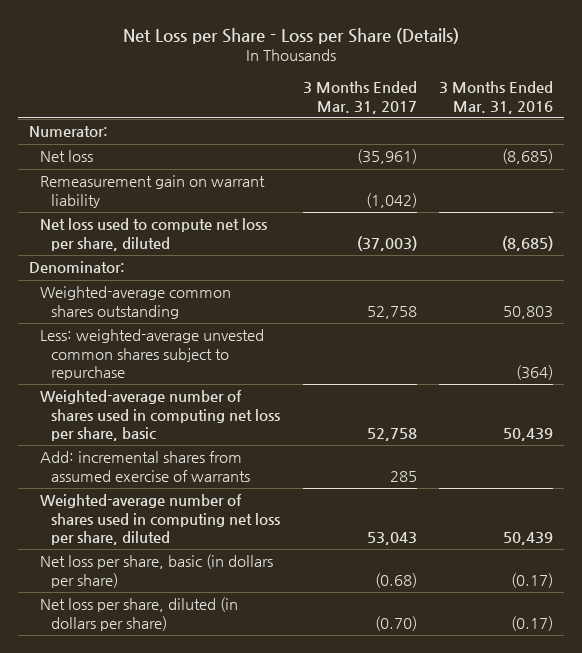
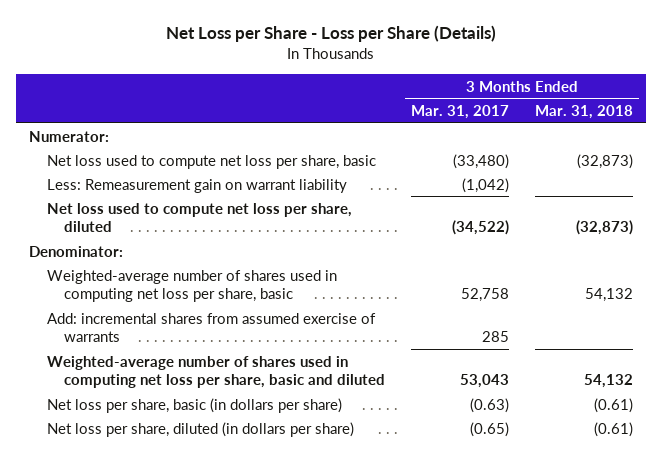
[438,81,553,114] 3 Months Ended Mar. 31, 2016 -> none
none -> [534,105,633,120] Mar. 31, 2018
[40,150,94,163] Net loss -> none
none -> [46,154,376,169] Net loss used to compute net loss per share, basic
[40,175,266,208] Remeasurement gain on warrant liability -> [46,178,347,193] Less: Remeasurement gain on warrant liability
[356,235,417,251] (37,003) -> [452,220,510,236] (34,522)
[40,286,232,319] Weighted-average common shares outstanding -> none
[40,329,265,381] Less: weighted-average unvested common shares subject to repurchase -> none
[40,494,281,546] Weighted-average number of shares used in computing net loss per share, diluted -> [46,355,386,389] Weighted-average number of shares used in computing net loss per share, basic and diluted
[374,572,417,588] (0.68) -> [470,397,510,413] (0.63)
[374,615,417,631] (0.70) -> [470,421,510,437] (0.65)

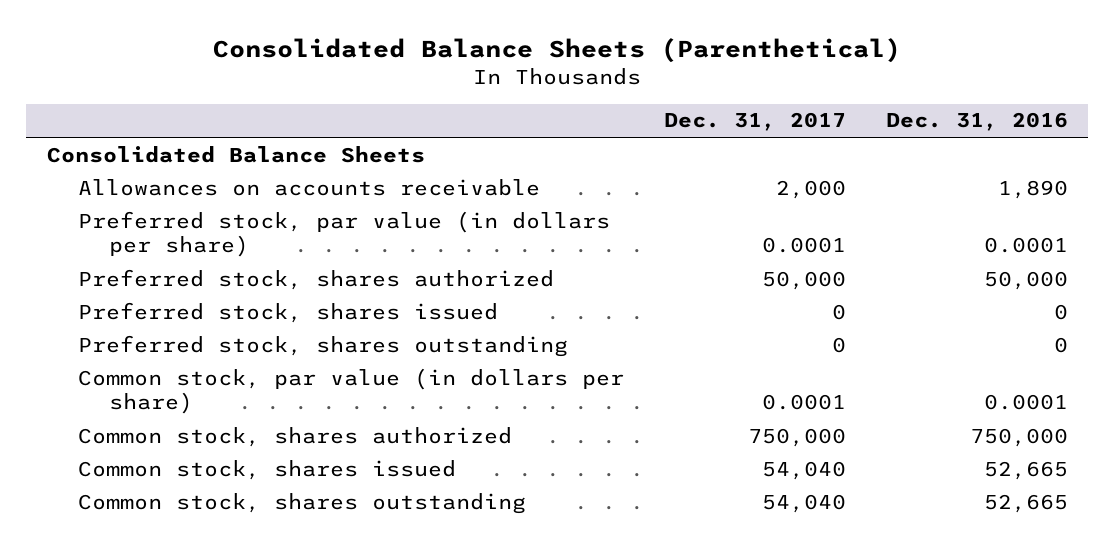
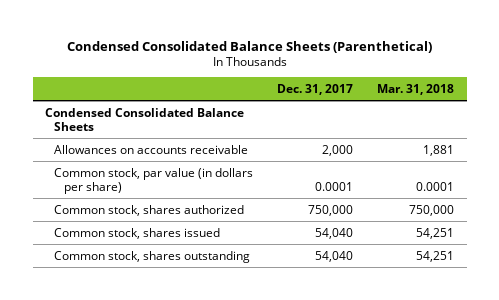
[213,38,902,64] Consolidated Balance Sheets (Parenthetical) -> [66,40,432,53] Condensed Consolidated Balance Sheets (Parenthetical)
[886,112,1069,132] Dec. 31, 2016 -> none
none -> [377,83,455,95] Mar. 31, 2018
[46,145,425,163] Consolidated Balance Sheets -> [44,107,244,131] Condensed Consolidated Balance Sheets
[77,210,610,258] Preferred stock, par value (in dollars per share) -> none
[77,268,554,290] Preferred stock, shares authorized -> none
[77,301,498,323] Preferred stock, shares issued -> none
[77,334,568,357] Preferred stock, shares outstanding -> none

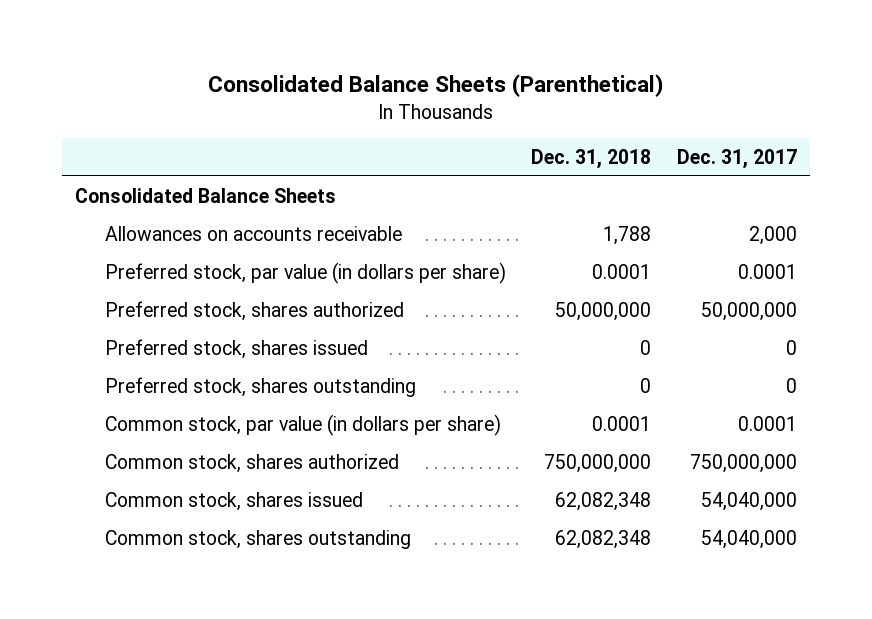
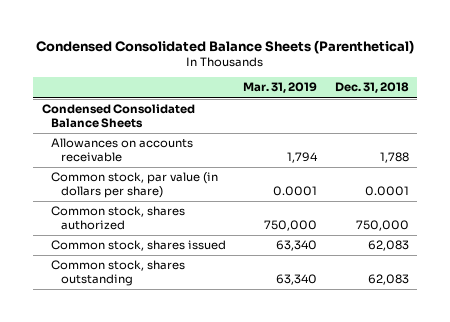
[207,74,663,98] Consolidated Balance Sheets (Parenthetical) -> [36,39,415,54] Condensed Consolidated Balance Sheets (Parenthetical)
[676,148,797,169] Dec. 31, 2017 -> none
none -> [243,82,318,94] Mar. 31, 2019
[74,187,336,203] Consolidated Balance Sheets -> [41,104,195,128] Condensed Consolidated Balance Sheets
[104,261,506,284] Preferred stock, par value (in dollars per share) -> none
[104,300,404,321] Preferred stock, shares authorized -> none
[104,338,368,359] Preferred stock, shares issued -> none
[104,376,416,397] Preferred stock, shares outstanding -> none
[544,453,652,473] 750,000,000 -> [355,219,409,231] 750,000
[555,491,652,511] 62,082,348 -> [367,240,409,252] 62,083
[555,529,652,549] 62,082,348 -> [367,273,409,285] 62,083

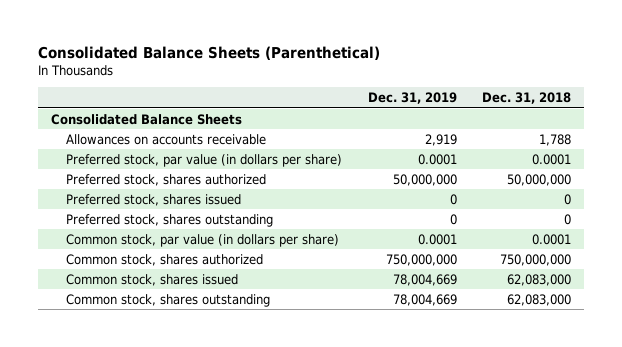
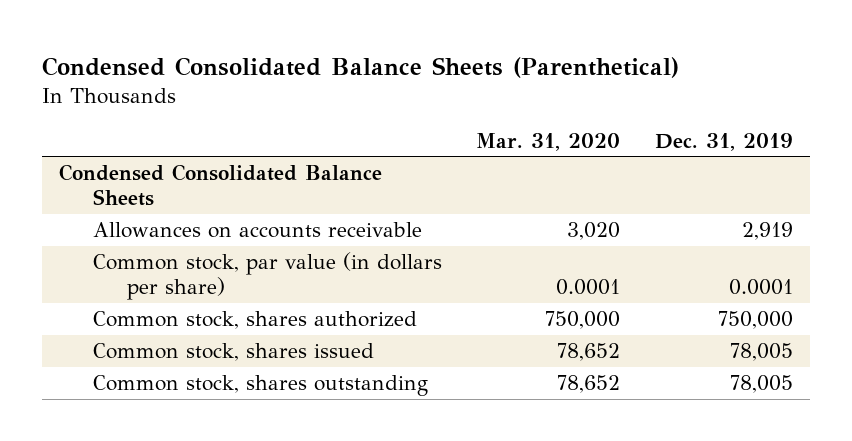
[37,45,380,60] Consolidated Balance Sheets (Parenthetical) -> [41,56,679,78] Condensed Consolidated Balance Sheets (Parenthetical)
[482,92,572,105] Dec. 31, 2018 -> none
none -> [476,132,621,151] Mar. 31, 2020
[50,113,242,125] Consolidated Balance Sheets -> [59,164,383,207] Condensed Consolidated Balance Sheets
[66,153,343,167] Preferred stock, par value (in dollars per share) -> none
[66,173,267,186] Preferred stock, shares authorized -> none
[66,193,242,206] Preferred stock, shares issued -> none
[66,213,274,227] Preferred stock, shares outstanding -> none
[385,253,457,266] 750,000,000 -> [718,311,794,330] 750,000
[392,273,457,286] 78,004,669 -> [730,343,794,362] 78,005
[392,293,457,306] 78,004,669 -> [730,375,794,394] 78,005

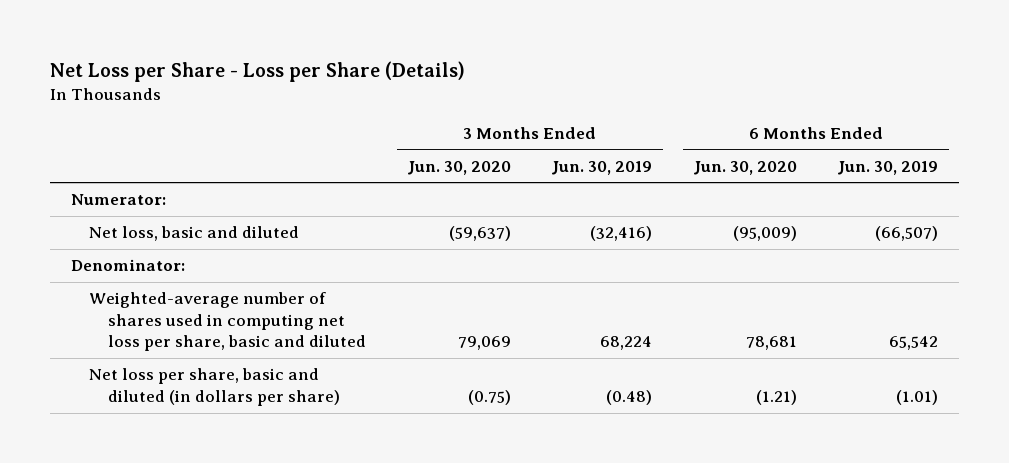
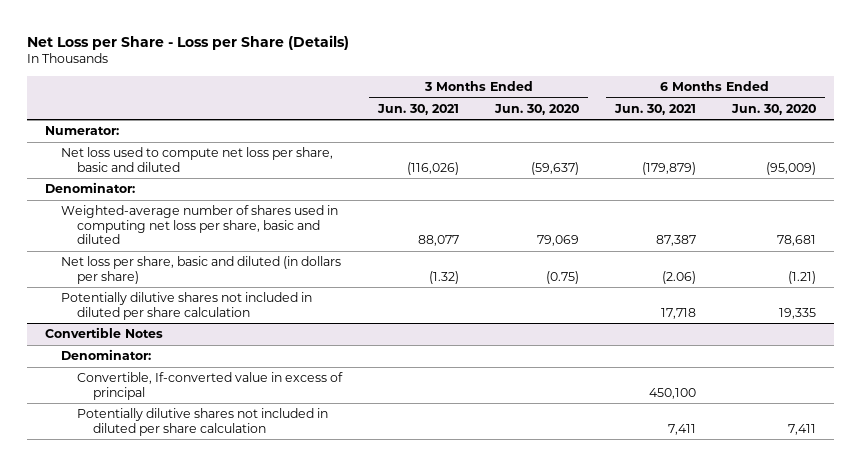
[551,160,653,175] Jun. 30, 2019 -> none
[837,160,939,175] Jun. 30, 2019 -> none
none -> [377,103,460,115] Jun. 30, 2021
none -> [613,103,696,115] Jun. 30, 2021
[89,226,300,242] Net loss, basic and diluted -> [61,147,334,172] Net loss used to compute net loss per share, basic and diluted
none -> [61,292,313,320] Potentially dilutive shares not included in diluted per share calculation
none -> [45,327,164,339] Convertible Notes
none -> [61,349,152,361] Denominator:
none -> [77,372,344,400] Convertible, If-converted value in excess of principal
none -> [77,408,329,436] Potentially dilutive shares not included in diluted per share calculation

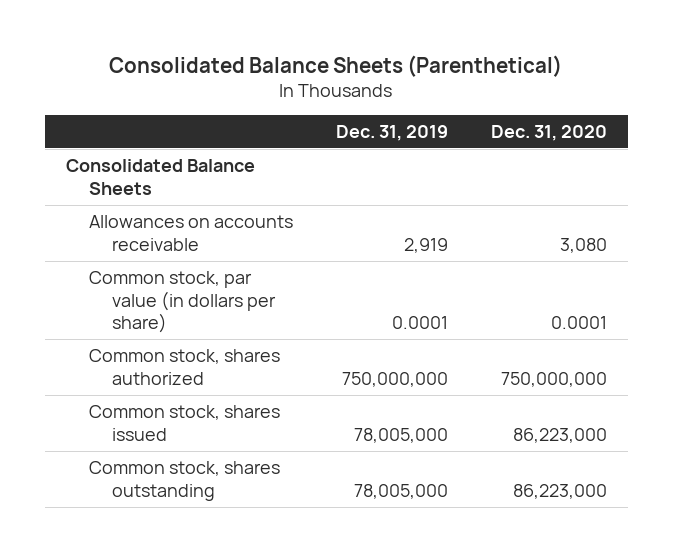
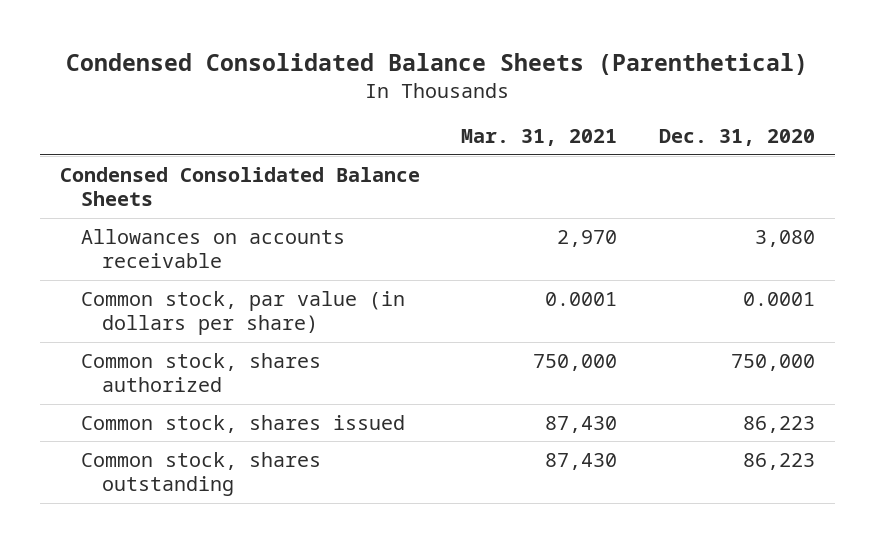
[109,54,563,77] Consolidated Balance Sheets (Parenthetical) -> [66,52,809,75] Condensed Consolidated Balance Sheets (Parenthetical)
[335,124,448,141] Dec. 31, 2019 -> none
none -> [461,129,618,147] Mar. 31, 2021
[66,159,256,195] Consolidated Balance Sheets -> [60,166,421,207] Condensed Consolidated Balance Sheets
[500,371,607,387] 750,000,000 -> [730,353,815,371] 750,000
[512,427,607,443] 86,223,000 -> [742,415,815,433] 86,223
[512,483,607,499] 86,223,000 -> [742,452,815,470] 86,223

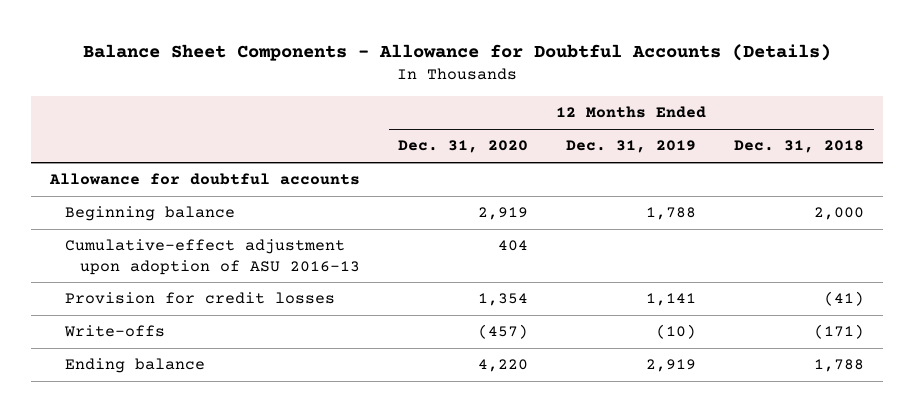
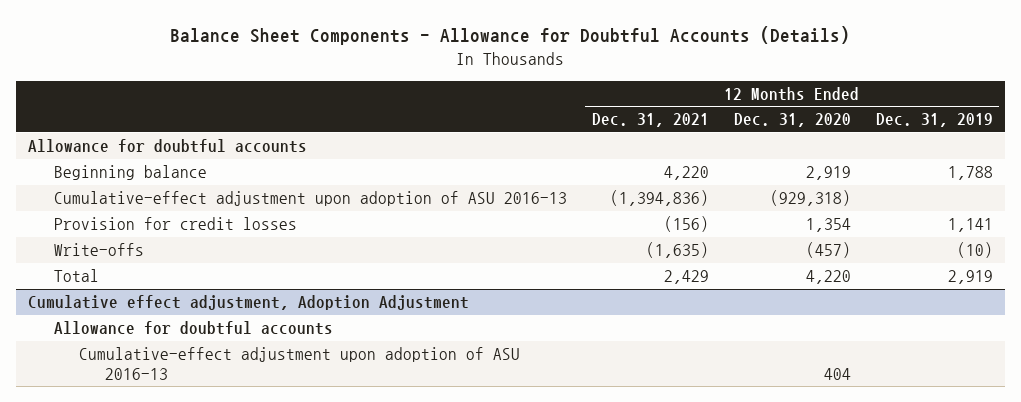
[734,140,865,154] Dec. 31, 2018 -> none
none -> [591,113,709,128] Dec. 31, 2021
[498,240,529,252] 404 -> [769,190,851,207] (929,318)
[64,358,205,374] Ending balance -> [53,269,99,283] Total
none -> [28,295,470,311] Cumulative effect adjustment, Adoption Adjustment
none -> [53,321,333,336] Allowance for doubtful accounts
none -> [79,347,521,380] Cumulative-effect adjustment upon adoption of ASU 2016-13

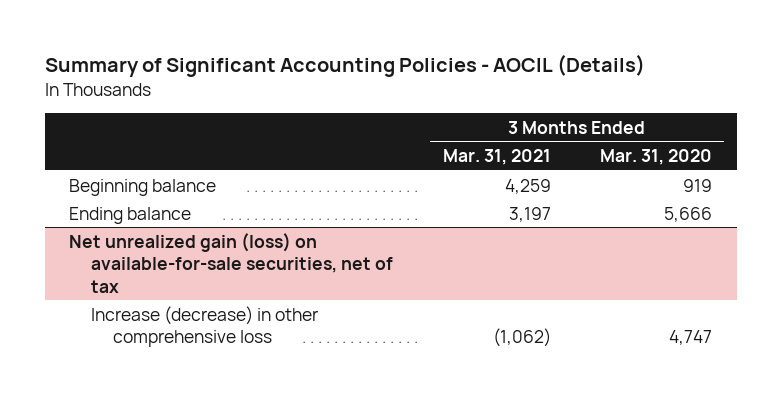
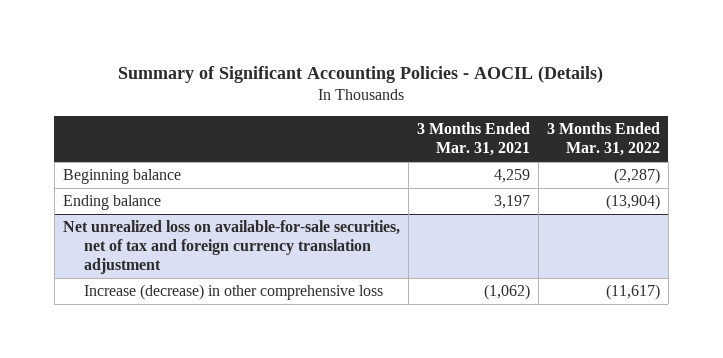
[599,149,712,166] Mar. 31, 2020 -> none
none -> [546,122,660,157] 3 Months Ended Mar. 31, 2022
[69,232,394,293] Net unrealized gain (loss) on available-for-sale securities, net of tax -> [62,220,400,275] Net unrealized loss on available-for-sale securities, net of tax and foreign currency translation adjustment

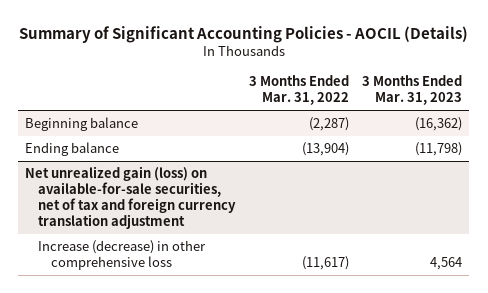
[416,122,530,157] 3 Months Ended Mar. 31, 2021 -> none
none -> [362,75,463,106] 3 Months Ended Mar. 31, 2023
[62,220,400,275] Net unrealized loss on available-for-sale securities, net of tax and foreign currency translation adjustment -> [25,166,236,230] Net unrealized gain (loss) on available-for-sale securities, net of tax and foreign currency translation adjustment

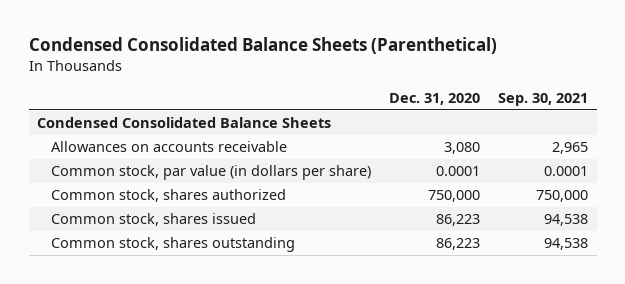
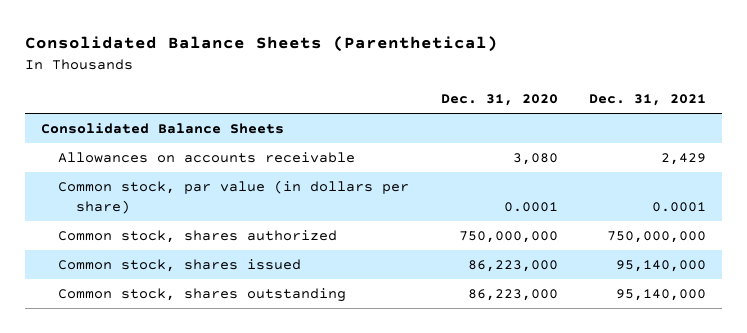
[28,37,497,55] Condensed Consolidated Balance Sheets (Parenthetical) -> [24,36,498,53] Consolidated Balance Sheets (Parenthetical)
[497,92,588,106] Sep. 30, 2021 -> none
none -> [589,94,707,107] Dec. 31, 2021
[37,117,332,129] Condensed Consolidated Balance Sheets -> [40,123,284,135] Consolidated Balance Sheets
[428,190,481,203] 750,000 -> [458,231,558,244] 750,000,000
[436,214,481,227] 86,223 -> [467,260,558,273] 86,223,000
[436,238,481,251] 86,223 -> [467,289,558,302] 86,223,000

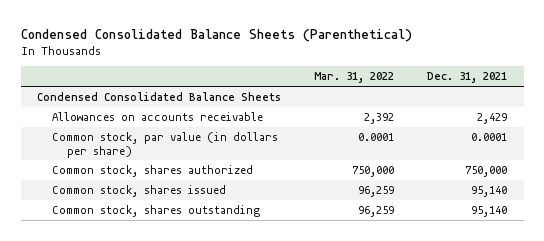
[24,36,498,53] Consolidated Balance Sheets (Parenthetical) -> [20,28,412,42] Condensed Consolidated Balance Sheets (Parenthetical)
[440,94,558,107] Dec. 31, 2020 -> none
none -> [314,72,395,84] Mar. 31, 2022
[40,123,284,135] Consolidated Balance Sheets -> [37,91,282,101] Condensed Consolidated Balance Sheets
[607,231,707,244] 750,000,000 -> [465,165,508,177] 750,000
[616,260,707,273] 95,140,000 -> [471,185,508,197] 95,140
[616,289,707,302] 95,140,000 -> [471,205,508,217] 95,140

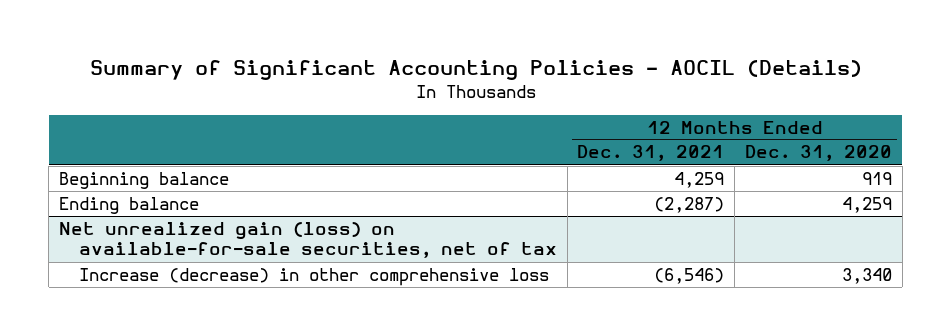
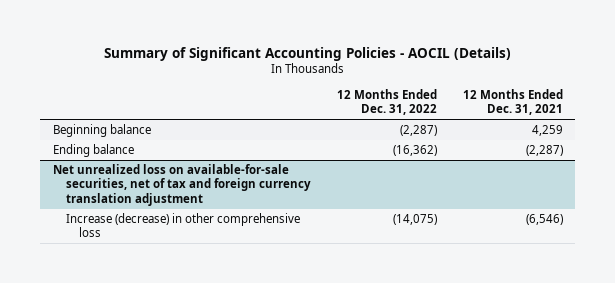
[745,145,893,162] Dec. 31, 2020 -> none
none -> [336,88,437,116] 12 Months Ended Dec. 31, 2022
[59,221,557,259] Net unrealized gain (loss) on available-for-sale securities, net of tax -> [52,164,311,206] Net unrealized loss on available-for-sale securities, net of tax and foreign currency translation adjustment

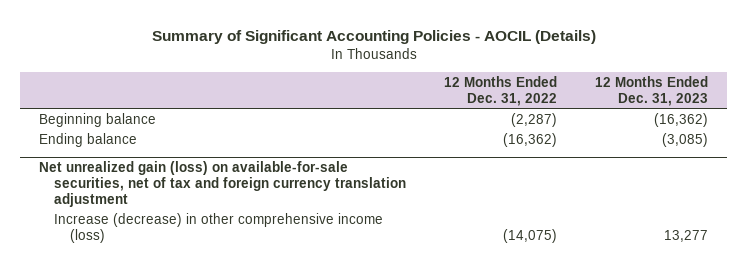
[462,88,563,116] 12 Months Ended Dec. 31, 2021 -> none
none -> [594,75,708,106] 12 Months Ended Dec. 31, 2023
[52,164,311,206] Net unrealized loss on available-for-sale securities, net of tax and foreign currency translation adjustment -> [39,160,407,207] Net unrealized gain (loss) on available-for-sale securities, net of tax and foreign currency translation adjustment
[65,213,300,238] Increase (decrease) in other comprehensive loss -> [54,212,384,243] Increase (decrease) in other comprehensive income (loss)

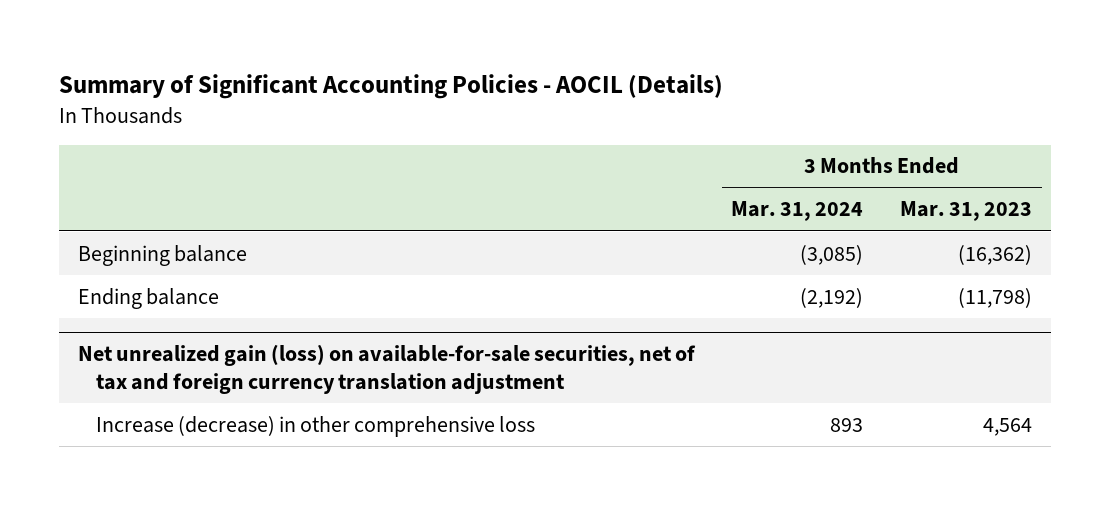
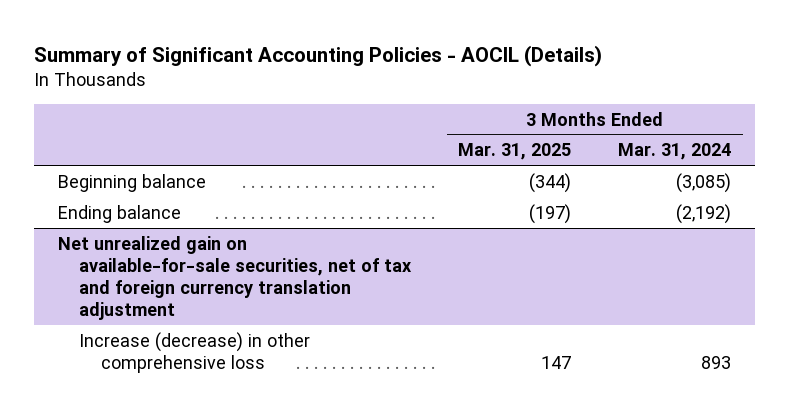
[900,201,1033,222] Mar. 31, 2023 -> none
none -> [458,143,572,161] Mar. 31, 2025
[77,343,696,394] Net unrealized gain (loss) on available-for-sale securities, net of tax and foreign currency translation adjustment -> [57,235,413,320] Net unrealized gain on available-for-sale securities, net of tax and foreign currency translation adjustment

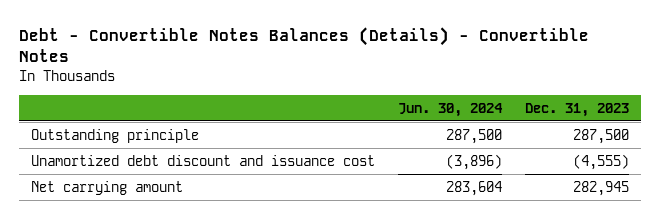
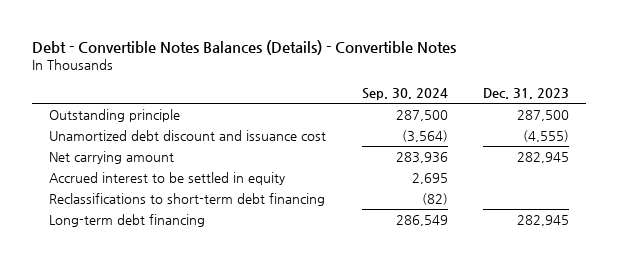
[398,102,504,117] Jun. 30, 2024 -> none
none -> [361,88,448,101] Sep. 30, 2024
none -> [49,172,286,186] Accrued interest to be settled in equity
none -> [49,193,326,207] Reclassifications to short-term debt financing
none -> [49,214,206,228] Long-term debt financing

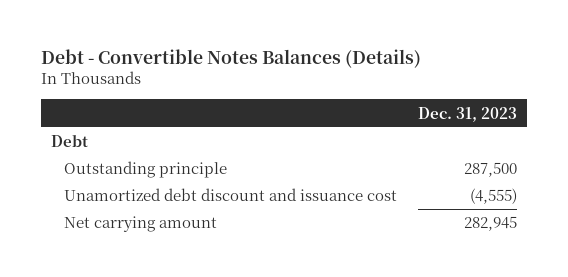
[31,39,456,55] Debt - Convertible Notes Balances (Details) - Convertible Notes -> [40,49,421,69] Debt - Convertible Notes Balances (Details)
[361,88,448,101] Sep. 30, 2024 -> none
none -> [51,135,89,148] Debt
[49,172,286,186] Accrued interest to be settled in equity -> none
[49,193,326,207] Reclassifications to short-term debt financing -> none
[49,214,206,228] Long-term debt financing -> none

